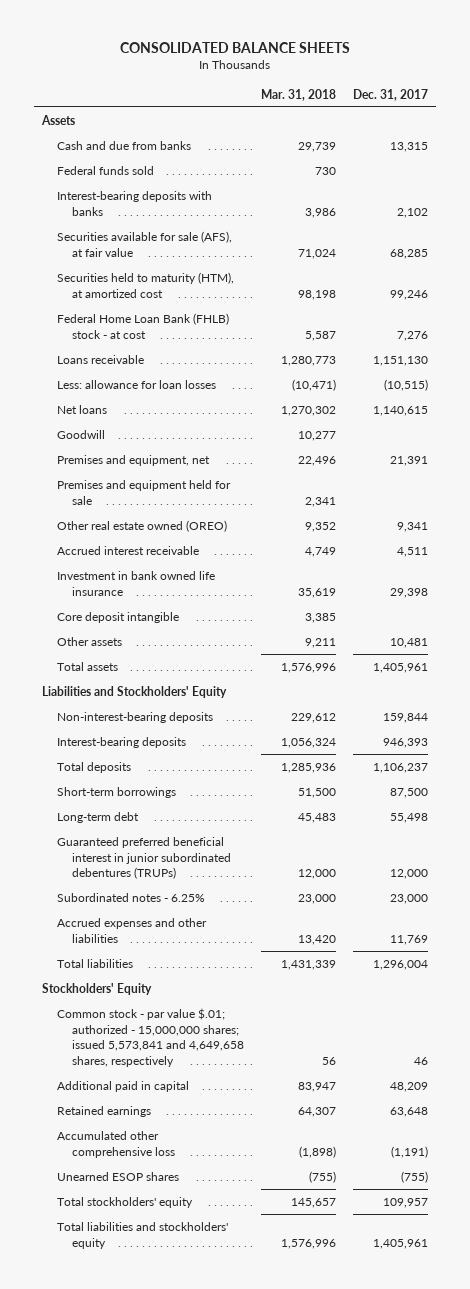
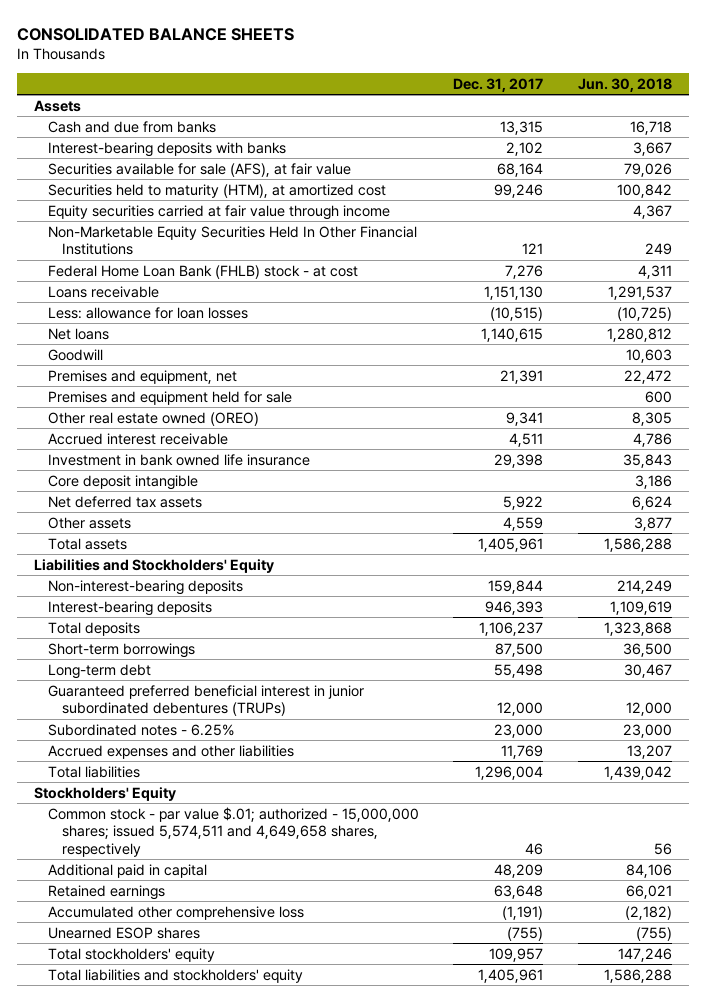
[261,88,337,101] Mar. 31, 2018 -> none
none -> [577,77,672,92] Jun. 30, 2018
[57,165,155,175] Federal funds sold -> none
[389,248,428,259] 68,285 -> [497,162,544,177] 68,164
none -> [48,204,391,220] Equity securities carried at fair value through income
none -> [48,225,418,256] Non-Marketable Equity Securities Held In Other Financial Institutions
none -> [48,495,203,508] Net deferred tax assets
[389,637,428,648] 10,481 -> [503,516,544,531] 4,559
[57,1007,245,1067] Common stock - par value $.01; authorized - 15,000,000 shares; issued 5,573,841 and 4,649,658 shares, respectively -> [48,806,420,857] Common stock - par value $.01; authorized - 15,000,000 shares; issued 5,574,511 and 4,649,658 shares, respectively

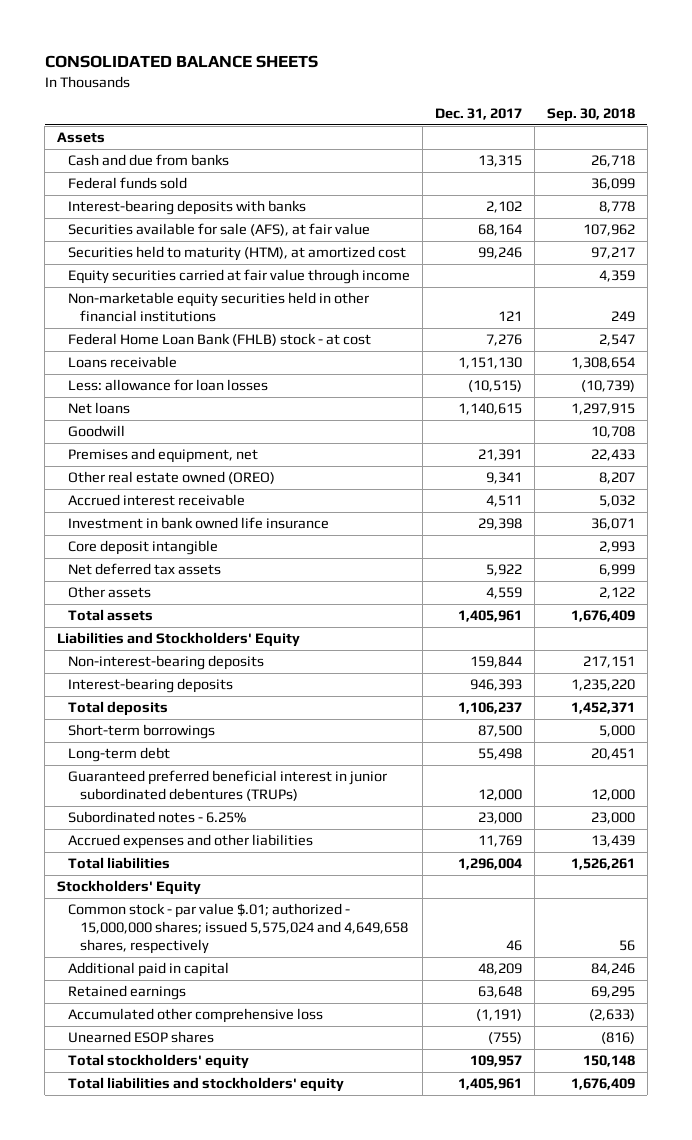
[577,77,672,92] Jun. 30, 2018 -> none
none -> [546,107,635,122] Sep. 30, 2018
none -> [68,177,188,190] Federal funds sold
[48,225,418,256] Non-Marketable Equity Securities Held In Other Financial Institutions -> [68,292,370,323] Non-marketable equity securities held in other financial institutions
[48,390,293,405] Premises and equipment held for sale -> none
[48,806,420,857] Common stock - par value $.01; authorized - 15,000,000 shares; issued 5,574,511 and 4,649,658 shares, respectively -> [68,903,408,955] Common stock - par value $.01; authorized - 15,000,000 shares; issued 5,575,024 and 4,649,658 shares, respectively

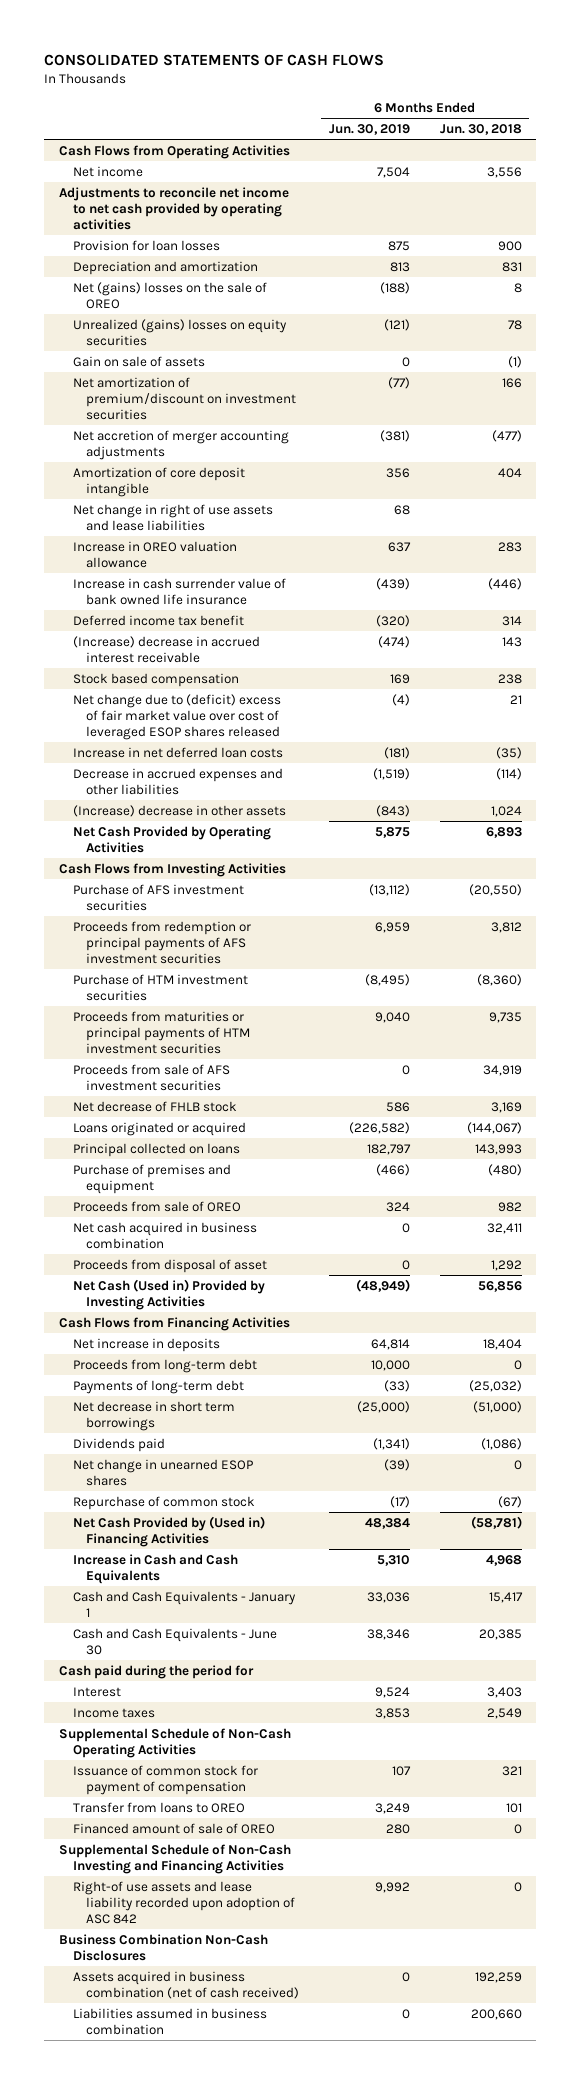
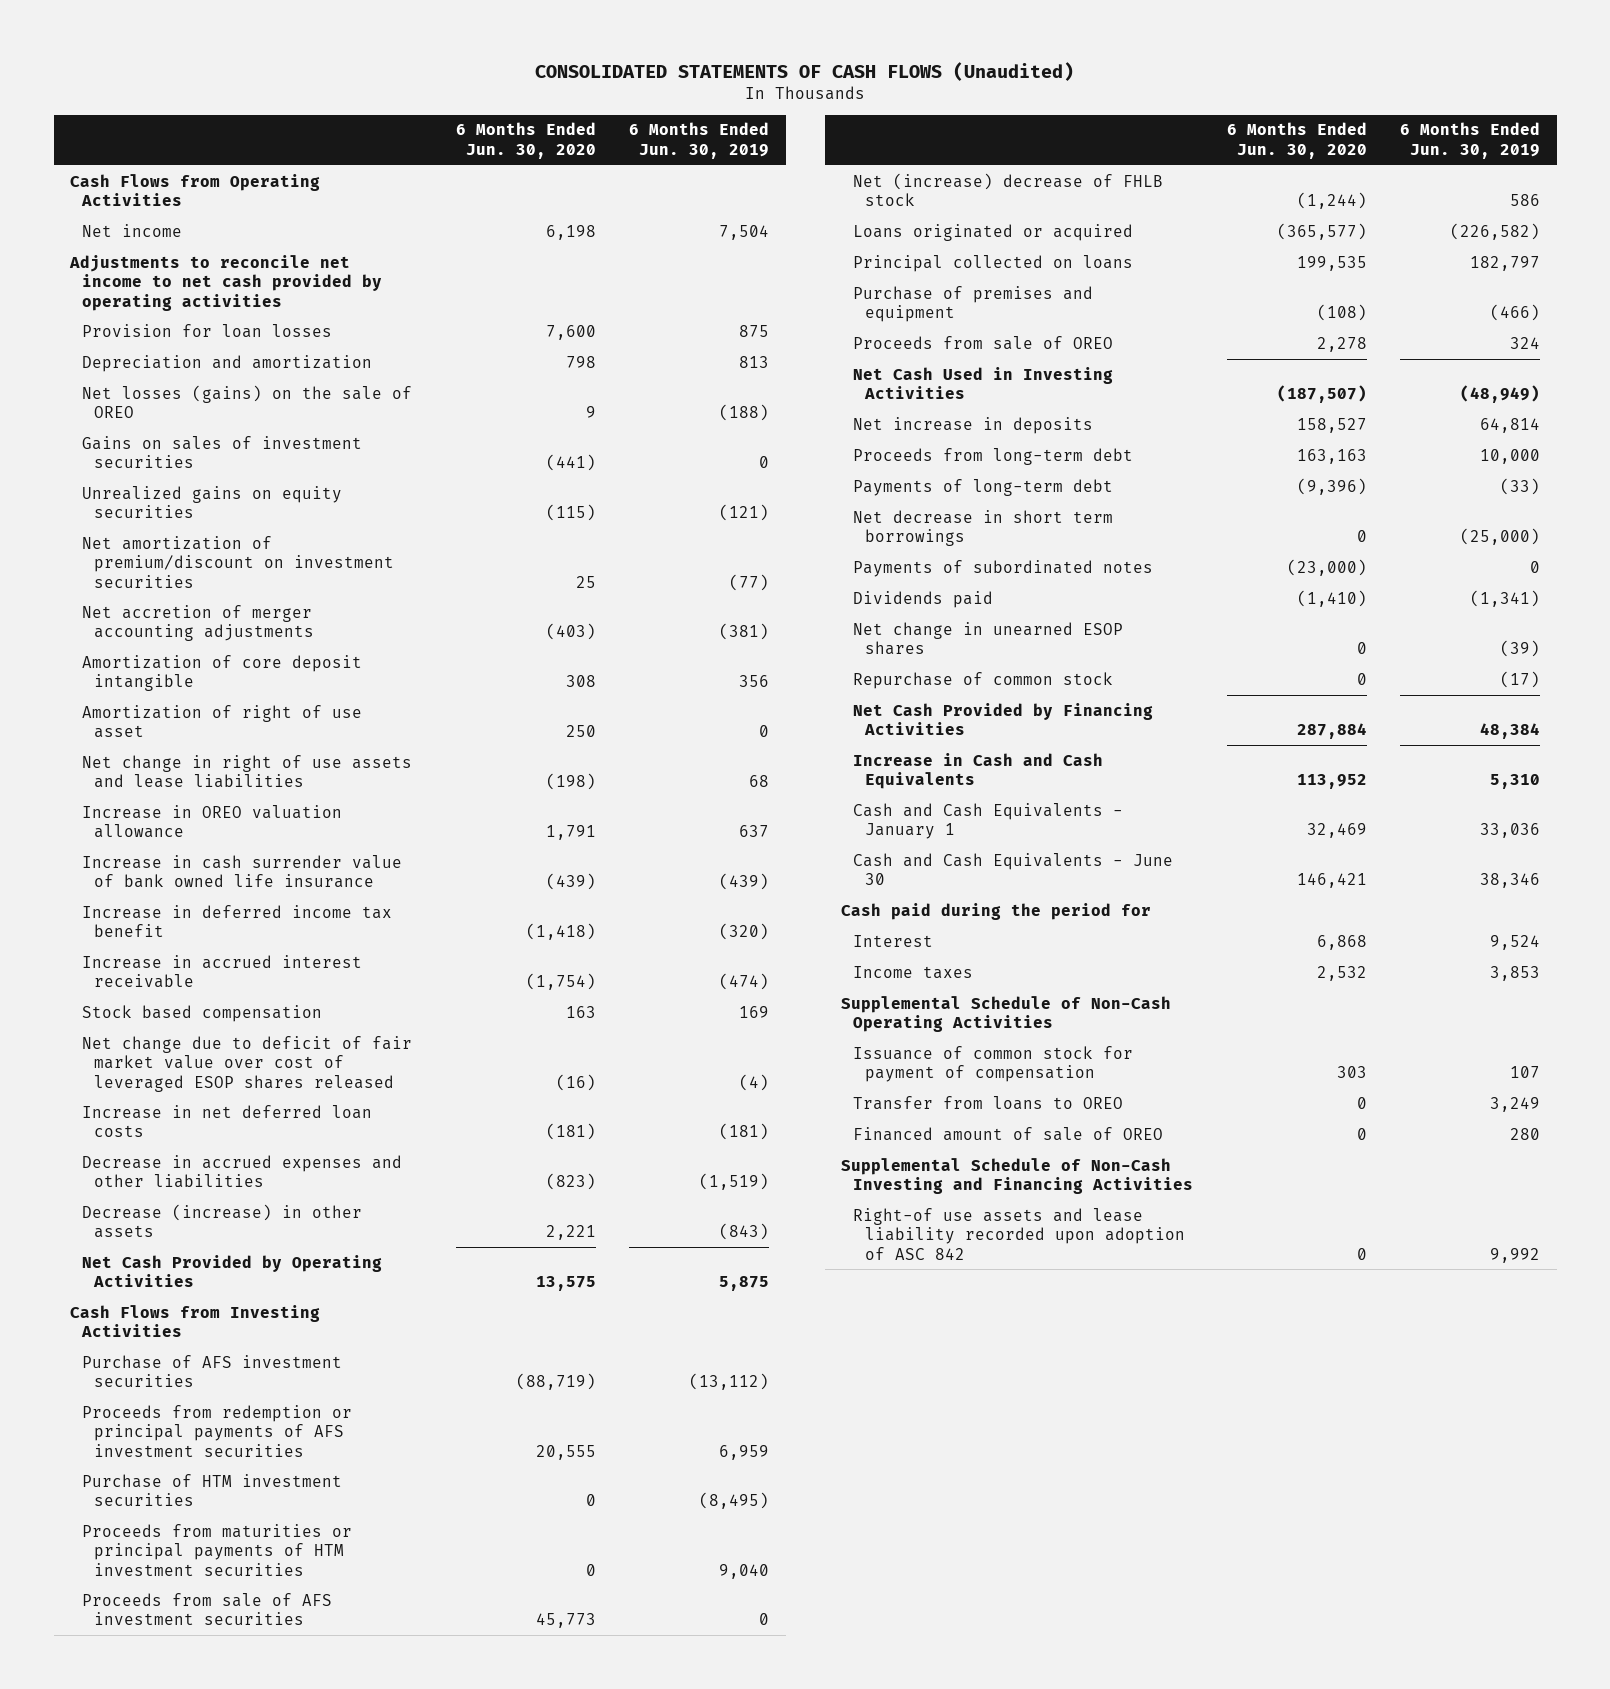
[44,54,385,67] CONSOLIDATED STATEMENTS OF CASH FLOWS -> [535,61,1075,81] CONSOLIDATED STATEMENTS OF CASH FLOWS (Unaudited)
[439,123,522,135] Jun. 30, 2018 -> none
none -> [455,122,596,159] 6 Months Ended Jun. 30, 2020
[72,355,205,367] Gain on sale of assets -> none
[72,281,267,309] Net (gains) losses on the sale of OREO -> [82,384,413,419] Net losses (gains) on the sale of OREO
none -> [82,435,363,469] Gains on sales of investment securities
[72,318,287,346] Unrealized (gains) losses on equity securities -> [82,485,343,519] Unrealized gains on equity securities
none -> [82,704,363,739] Amortization of right of use asset
[72,614,244,626] Deferred income tax benefit -> [82,904,393,938] Increase in deferred income tax benefit
[72,635,260,663] (Increase) decrease in accrued interest receivable -> [82,954,363,989] Increase in accrued interest receivable
[72,693,281,740] Net change due to (deficit) excess of fair market value over cost of leveraged ESOP shares released -> [82,1035,413,1092] Net change due to deficit of fair market value over cost of leveraged ESOP shares released
[72,804,286,817] (Increase) decrease in other assets -> [82,1203,363,1239] Decrease (increase) in other assets
[72,1100,237,1112] Net decrease of FHLB stock -> [853,172,1164,207] Net (increase) decrease of FHLB stock
[72,1221,257,1249] Net cash acquired in business combination -> none
[72,1258,267,1273] Proceeds from disposal of asset -> none
[59,1316,291,1331] Cash Flows from Financing Activities -> none
[72,1278,265,1310] Net Cash (Used in) Provided by Investing Activities -> [853,366,1114,400] Net Cash Used in Investing Activities
none -> [853,559,1154,577] Payments of subordinated notes
[72,1515,265,1547] Net Cash Provided by (Used in) Financing Activities -> [853,702,1154,736] Net Cash Provided by Financing Activities
[59,1933,269,1961] Business Combination Non-Cash Disclosures -> none
[72,1970,300,1999] Assets acquired in business combination (net of cash received) -> none
[72,2007,267,2035] Liabilities assumed in business combination -> none

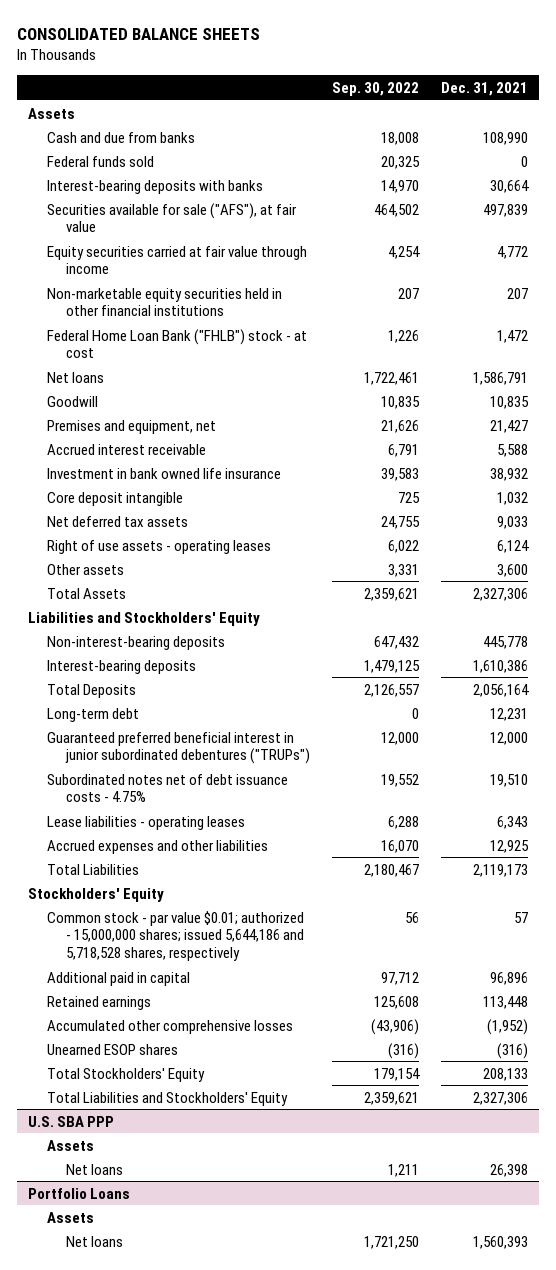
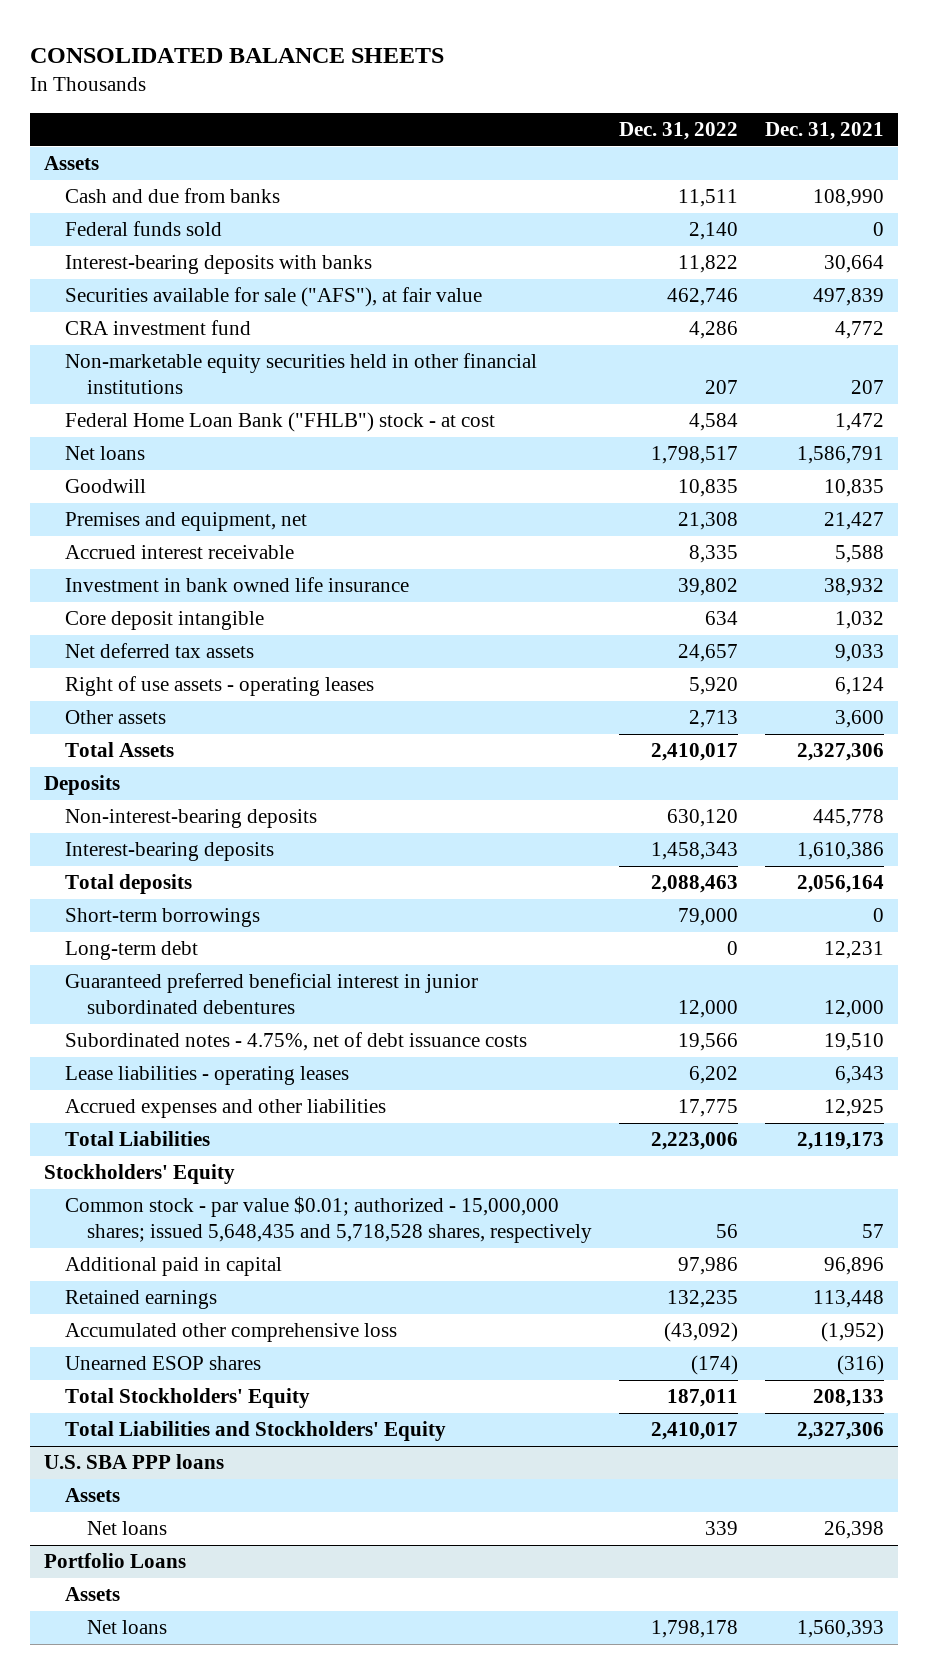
[332,81,420,96] Sep. 30, 2022 -> none
none -> [618,122,738,141] Dec. 31, 2022
[47,245,308,275] Equity securities carried at fair value through income -> [65,320,252,336] CRA investment fund
[28,611,261,626] Liabilities and Stockholders' Equity -> none
none -> [43,775,120,796] Deposits
[47,683,137,698] Total Deposits -> [65,874,193,895] Total deposits
none -> [65,908,261,928] Short-term borrowings
[47,731,311,765] Guaranteed preferred beneficial interest in junior subordinated debentures ("TRUPs") -> [65,973,479,1015] Guaranteed preferred beneficial interest in junior subordinated debentures
[47,773,289,803] Subordinated notes net of debt issuance costs - 4.75% -> [65,1032,528,1052] Subordinated notes - 4.75%, net of debt issuance costs
[47,910,305,961] Common stock - par value $0.01; authorized - 15,000,000 shares; issued 5,644,186 and 5,718,528 shares, respectively -> [65,1196,592,1244] Common stock - par value $0.01; authorized - 15,000,000 shares; issued 5,648,435 and 5,718,528 shares, respectively
[47,1019,294,1034] Accumulated other comprehensive losses -> [65,1323,398,1343] Accumulated other comprehensive loss
[28,1115,115,1127] U.S. SBA PPP -> [43,1454,224,1470] U.S. SBA PPP loans

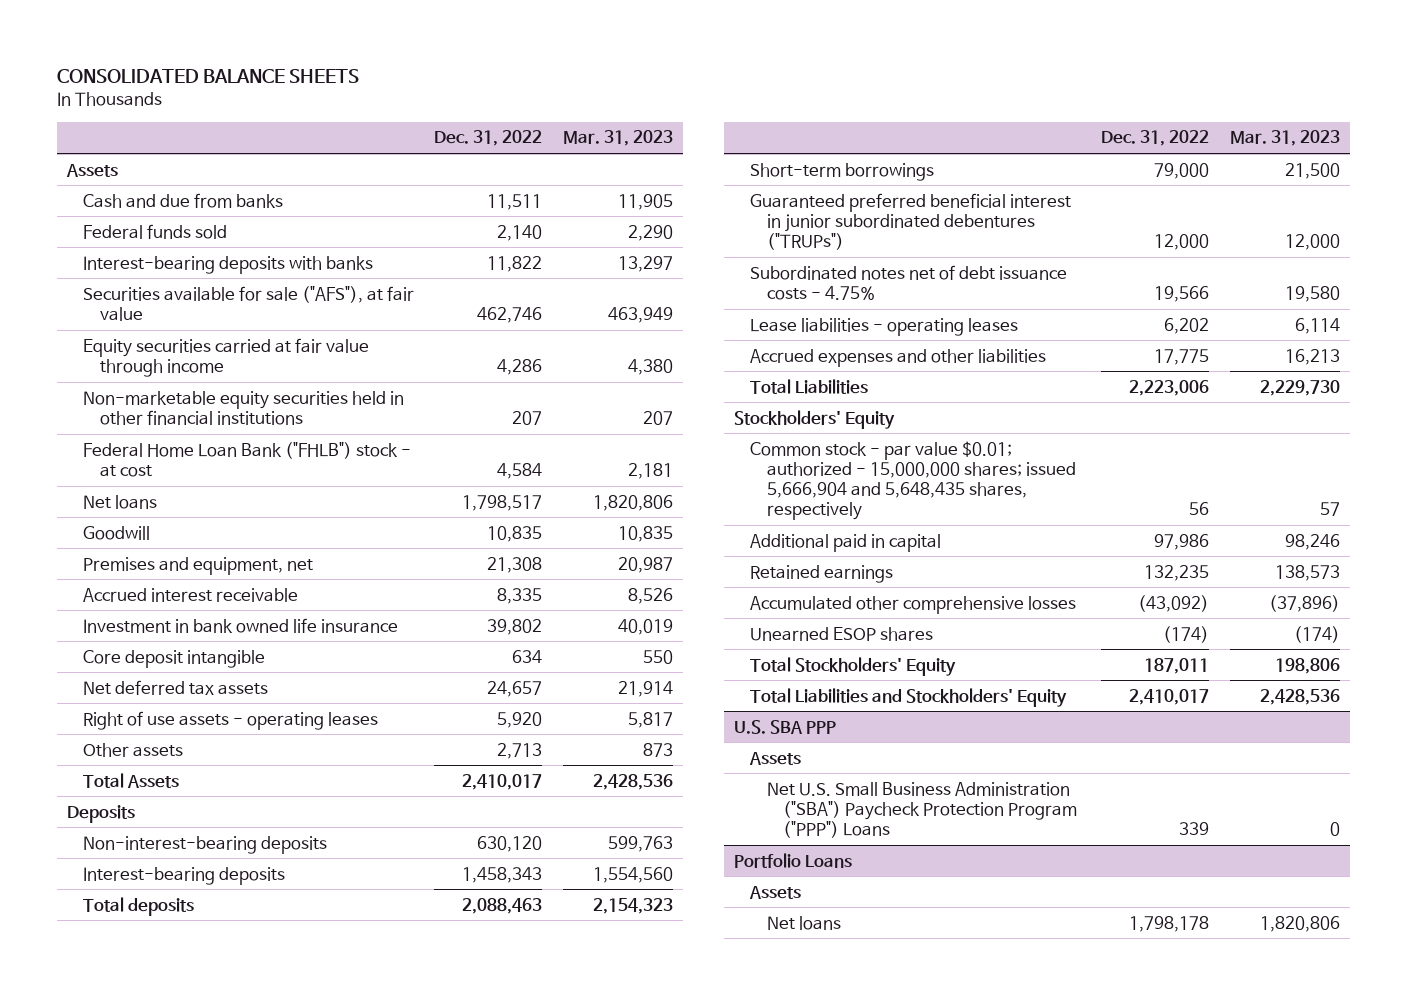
[765,122,885,141] Dec. 31, 2021 -> none
none -> [562,130,673,147] Mar. 31, 2023
[65,320,252,336] CRA investment fund -> [83,337,370,377] Equity securities carried at fair value through income
[65,941,199,961] Long-term debt -> none
[65,973,479,1015] Guaranteed preferred beneficial interest in junior subordinated debentures -> [750,192,1072,251] Guaranteed preferred beneficial interest in junior subordinated debentures ("TRUPs")
[65,1032,528,1052] Subordinated notes - 4.75%, net of debt issuance costs -> [750,264,1068,300] Subordinated notes net of debt issuance costs - 4.75%
[65,1196,592,1244] Common stock - par value $0.01; authorized - 15,000,000 shares; issued 5,648,435 and 5,718,528 shares, respectively -> [750,440,1076,521] Common stock - par value $0.01; authorized - 15,000,000 shares; issued 5,666,904 and 5,648,435 shares, respectively
[65,1323,398,1343] Accumulated other comprehensive loss -> [750,595,1077,614] Accumulated other comprehensive losses
[43,1454,224,1470] U.S. SBA PPP loans -> [734,719,837,734] U.S. SBA PPP
[86,1521,167,1536] Net loans -> [766,781,1078,839] Net U.S. Small Business Administration ("SBA") Paycheck Protection Program ("PPP") Loans

